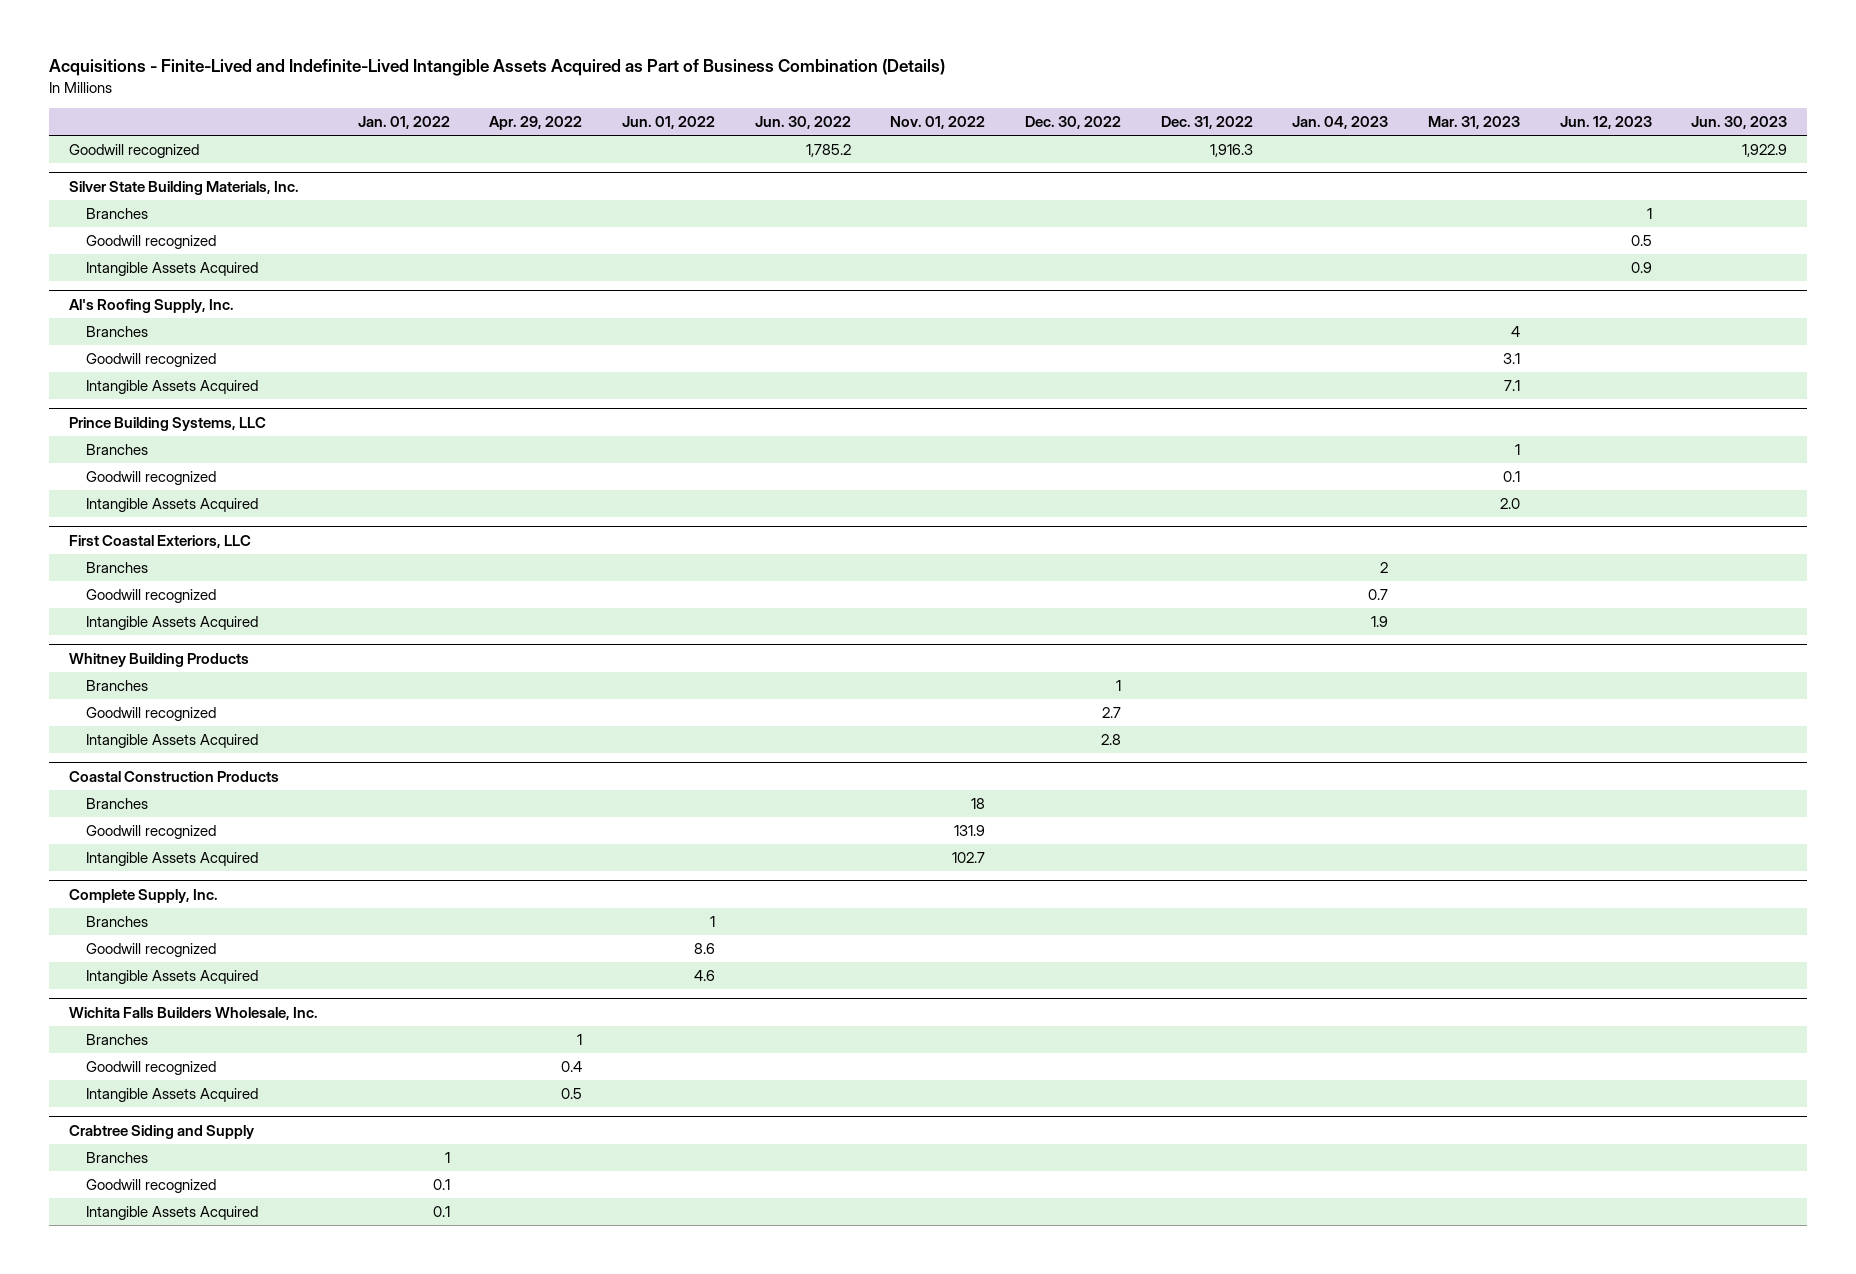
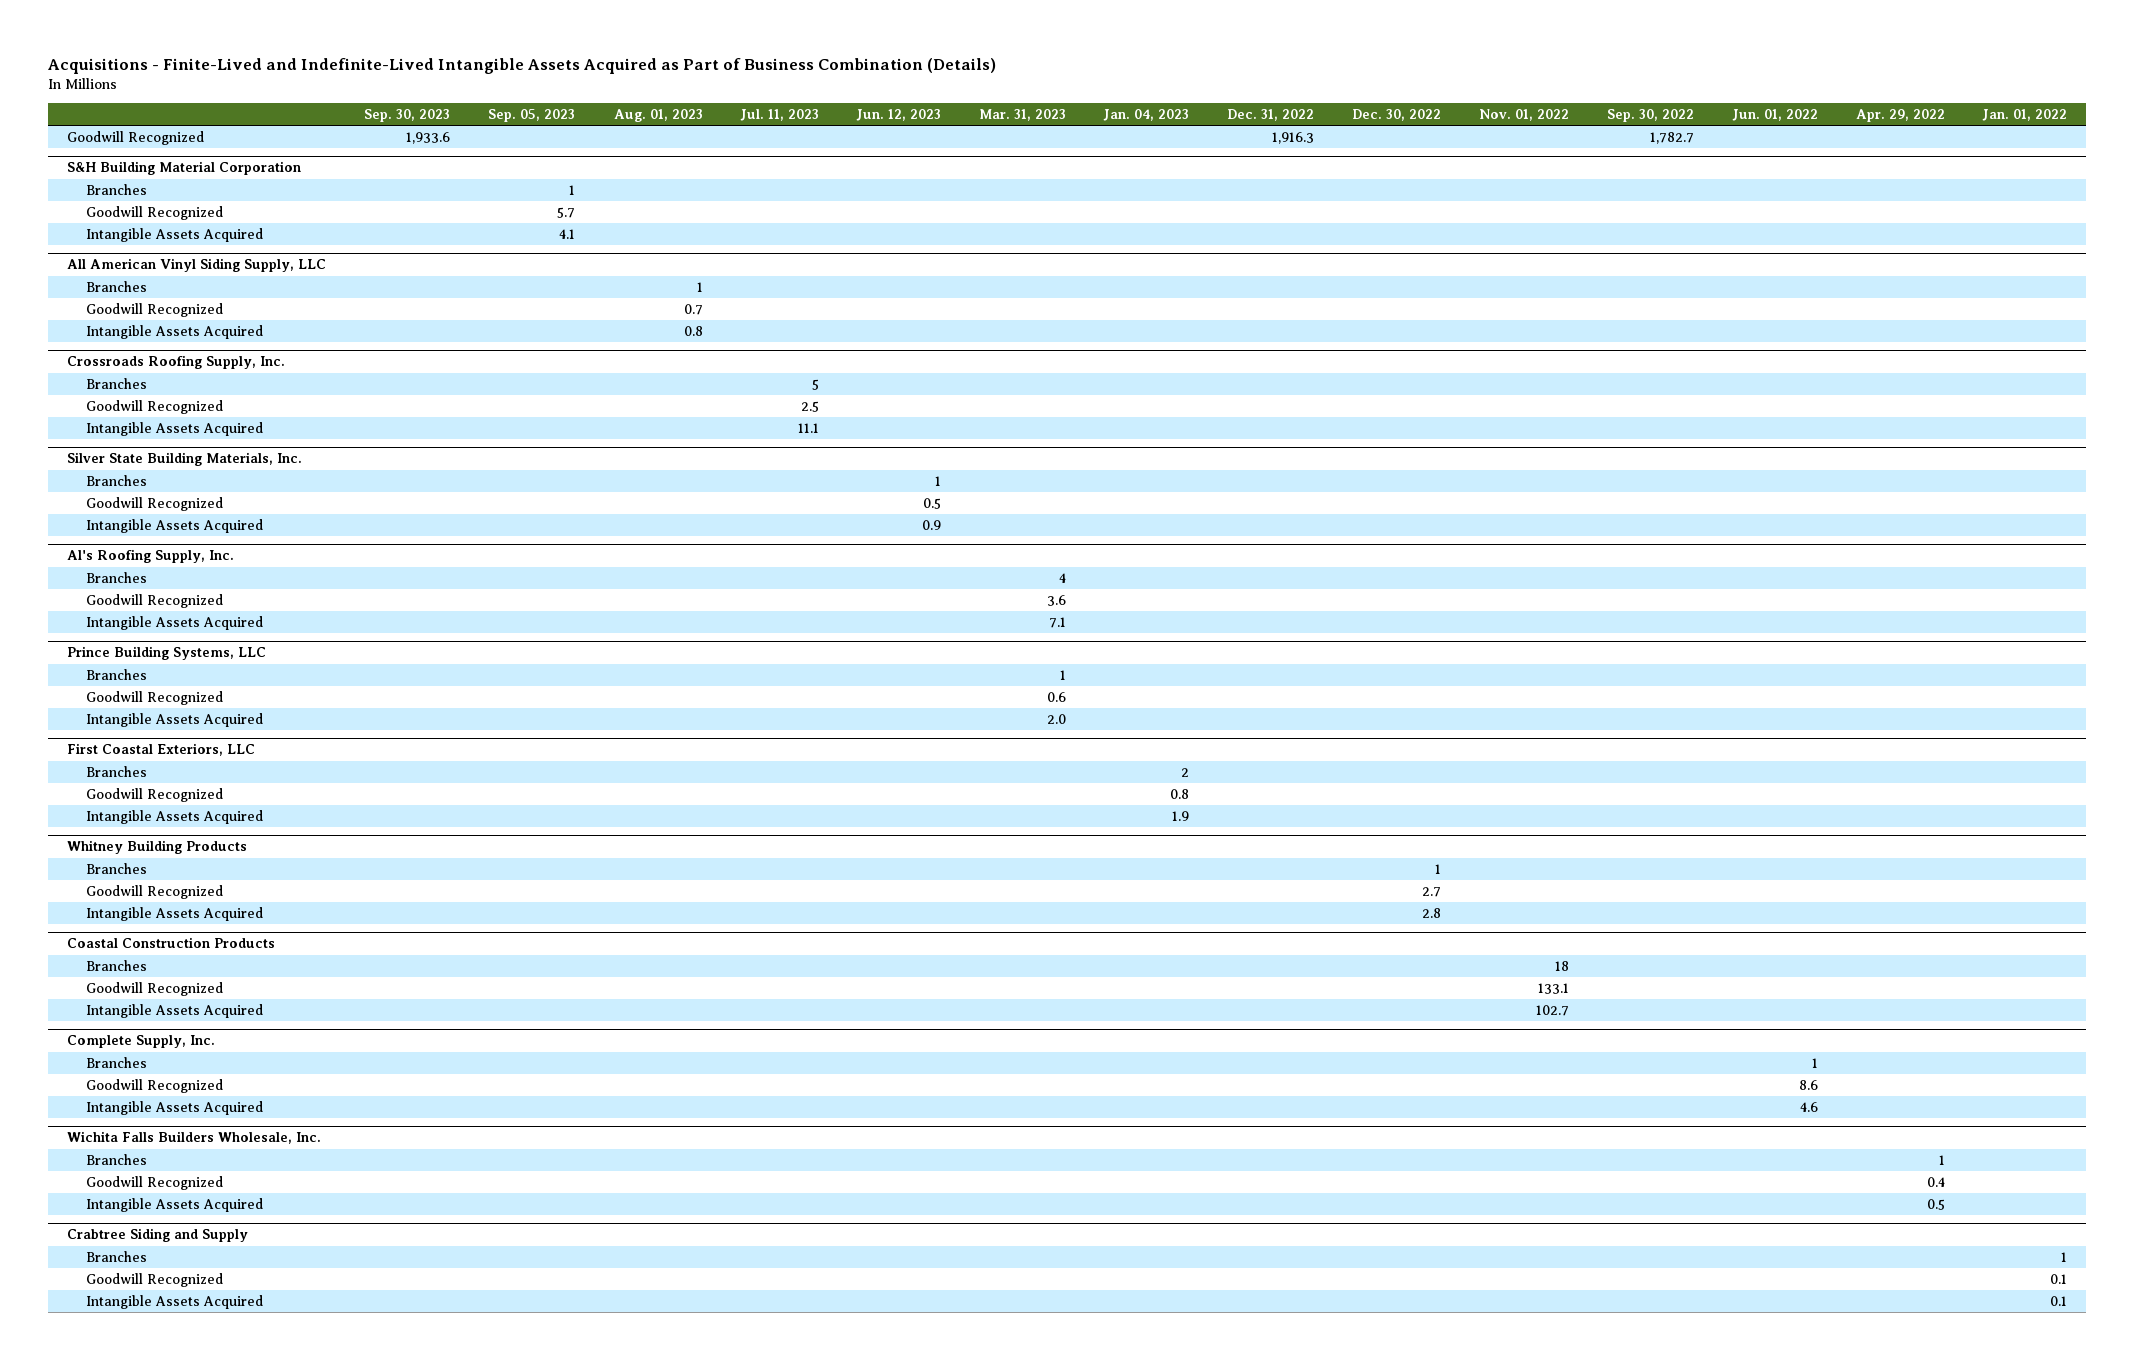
[754,115,851,129] Jun. 30, 2022 -> none
[1691,115,1788,129] Jun. 30, 2023 -> none
none -> [364,109,451,123] Sep. 30, 2023
none -> [488,109,576,123] Sep. 05, 2023
none -> [613,109,703,123] Aug. 01, 2023
none -> [739,109,819,122] Jul. 11, 2023
none -> [1607,109,1695,123] Sep. 30, 2022
[69,144,200,159] Goodwill recognized -> [67,130,205,145] Goodwill Recognized
none -> [67,161,302,176] S&H Building Material Corporation
none -> [86,183,148,195] Branches
none -> [86,205,224,220] Goodwill Recognized
none -> [86,227,264,242] Intangible Assets Acquired
none -> [67,258,327,273] All American Vinyl Siding Supply, LLC
none -> [86,280,148,292] Branches
none -> [86,302,224,317] Goodwill Recognized
none -> [86,324,264,339] Intangible Assets Acquired
none -> [67,355,286,370] Crossroads Roofing Supply, Inc.
none -> [86,377,148,389] Branches
none -> [86,399,224,414] Goodwill Recognized
none -> [86,421,264,436] Intangible Assets Acquired
[86,235,217,250] Goodwill recognized -> [86,496,224,511] Goodwill Recognized
[86,353,217,368] Goodwill recognized -> [86,593,224,608] Goodwill Recognized
[1503,353,1521,365] 3.1 -> [1046,594,1066,606] 3.6
[86,471,217,486] Goodwill recognized -> [86,690,224,705] Goodwill Recognized
[1503,471,1521,483] 0.1 -> [1046,691,1066,702] 0.6
[86,589,217,604] Goodwill recognized -> [86,787,224,802] Goodwill Recognized
[1368,589,1389,601] 0.7 -> [1170,788,1190,799] 0.8
[86,707,217,722] Goodwill recognized -> [86,884,224,899] Goodwill Recognized
[86,825,217,840] Goodwill recognized -> [86,981,224,996] Goodwill Recognized
[954,825,986,837] 131.9 -> [1538,982,1570,994] 133.1
[86,943,217,958] Goodwill recognized -> [86,1078,224,1093] Goodwill Recognized
[86,1061,217,1076] Goodwill recognized -> [86,1175,224,1190] Goodwill Recognized
[86,1179,217,1194] Goodwill recognized -> [86,1272,224,1287] Goodwill Recognized

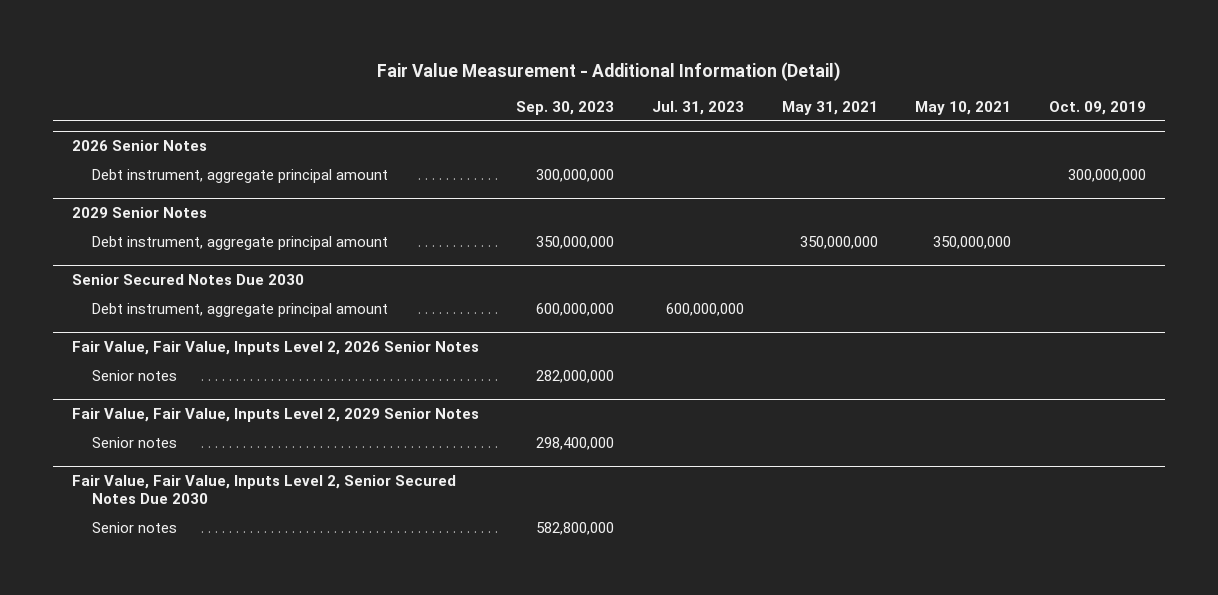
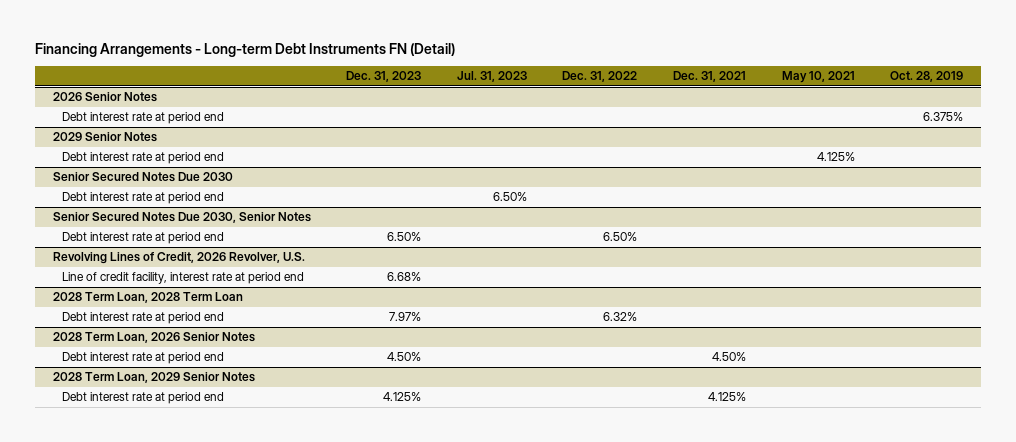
[376,61,841,81] Fair Value Measurement - Additional Information (Detail) -> [34,42,455,57] Financing Arrangements - Long-term Debt Instruments FN (Detail)
[516,100,615,115] Sep. 30, 2023 -> none
[781,100,878,115] May 31, 2021 -> none
[1049,100,1147,115] Oct. 09, 2019 -> none
none -> [346,71,422,83] Dec. 31, 2023
none -> [562,71,638,83] Dec. 31, 2022
none -> [672,71,746,83] Dec. 31, 2021
none -> [890,71,964,83] Oct. 28, 2019
[92,168,389,183] Debt instrument, aggregate principal amount -> none
none -> [61,112,224,125] Debt interest rate at period end
[92,235,389,250] Debt instrument, aggregate principal amount -> none
none -> [61,152,224,165] Debt interest rate at period end
[92,302,389,317] Debt instrument, aggregate principal amount -> none
[71,341,479,356] Fair Value, Fair Value, Inputs Level 2, 2026 Senior Notes -> none
[92,369,178,381] Senior notes -> none
[71,408,479,423] Fair Value, Fair Value, Inputs Level 2, 2029 Senior Notes -> none
[92,436,178,448] Senior notes -> none
[92,521,178,533] Senior notes -> none
none -> [61,192,224,205] Debt interest rate at period end
[71,475,456,505] Fair Value, Fair Value, Inputs Level 2, Senior Secured Notes Due 2030 -> [52,212,311,224] Senior Secured Notes Due 2030, Senior Notes
none -> [61,232,224,245] Debt interest rate at period end
none -> [52,252,305,265] Revolving Lines of Credit, 2026 Revolver, U.S.
none -> [61,272,304,285] Line of credit facility, interest rate at period end
none -> [52,292,243,304] 2028 Term Loan, 2028 Term Loan
none -> [61,312,224,325] Debt interest rate at period end
none -> [52,332,255,344] 2028 Term Loan, 2026 Senior Notes
none -> [61,352,224,365] Debt interest rate at period end
none -> [52,372,255,384] 2028 Term Loan, 2029 Senior Notes
none -> [61,392,224,405] Debt interest rate at period end

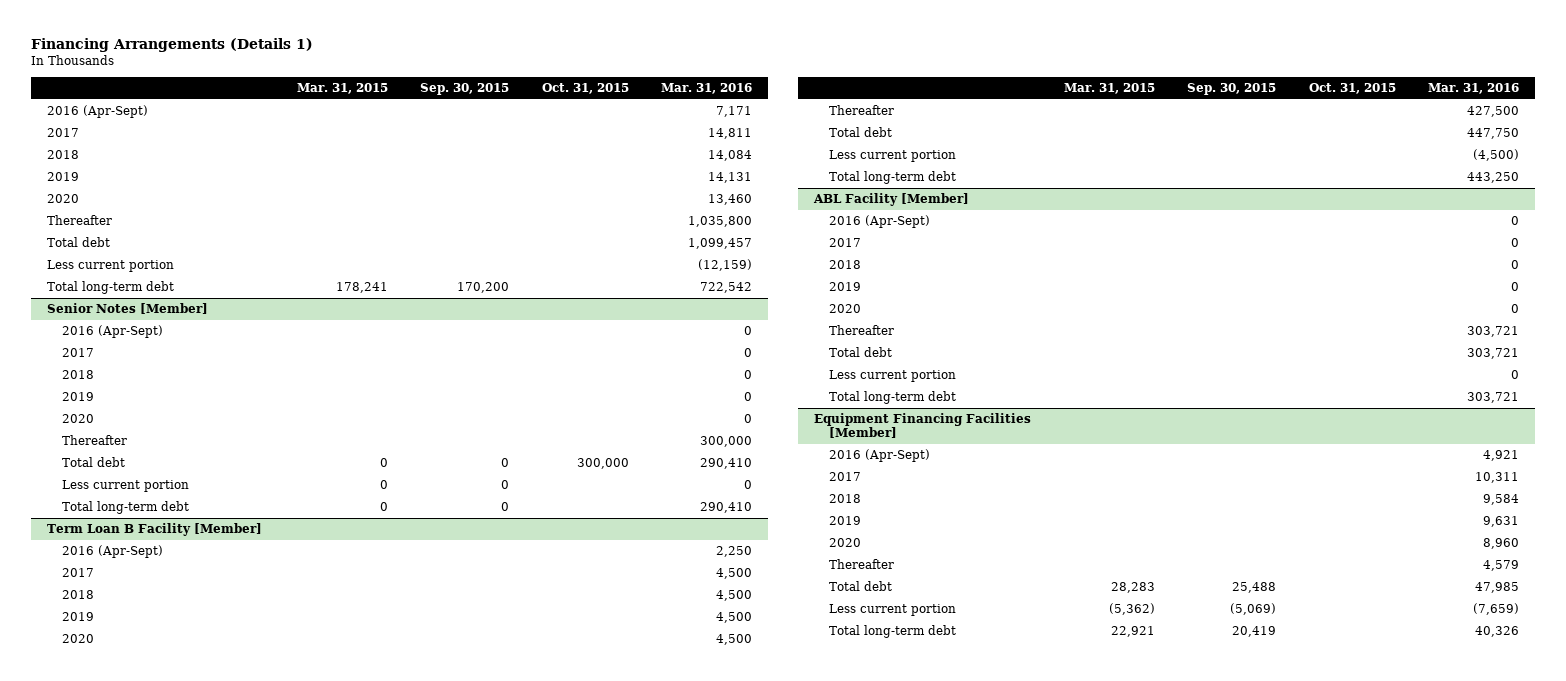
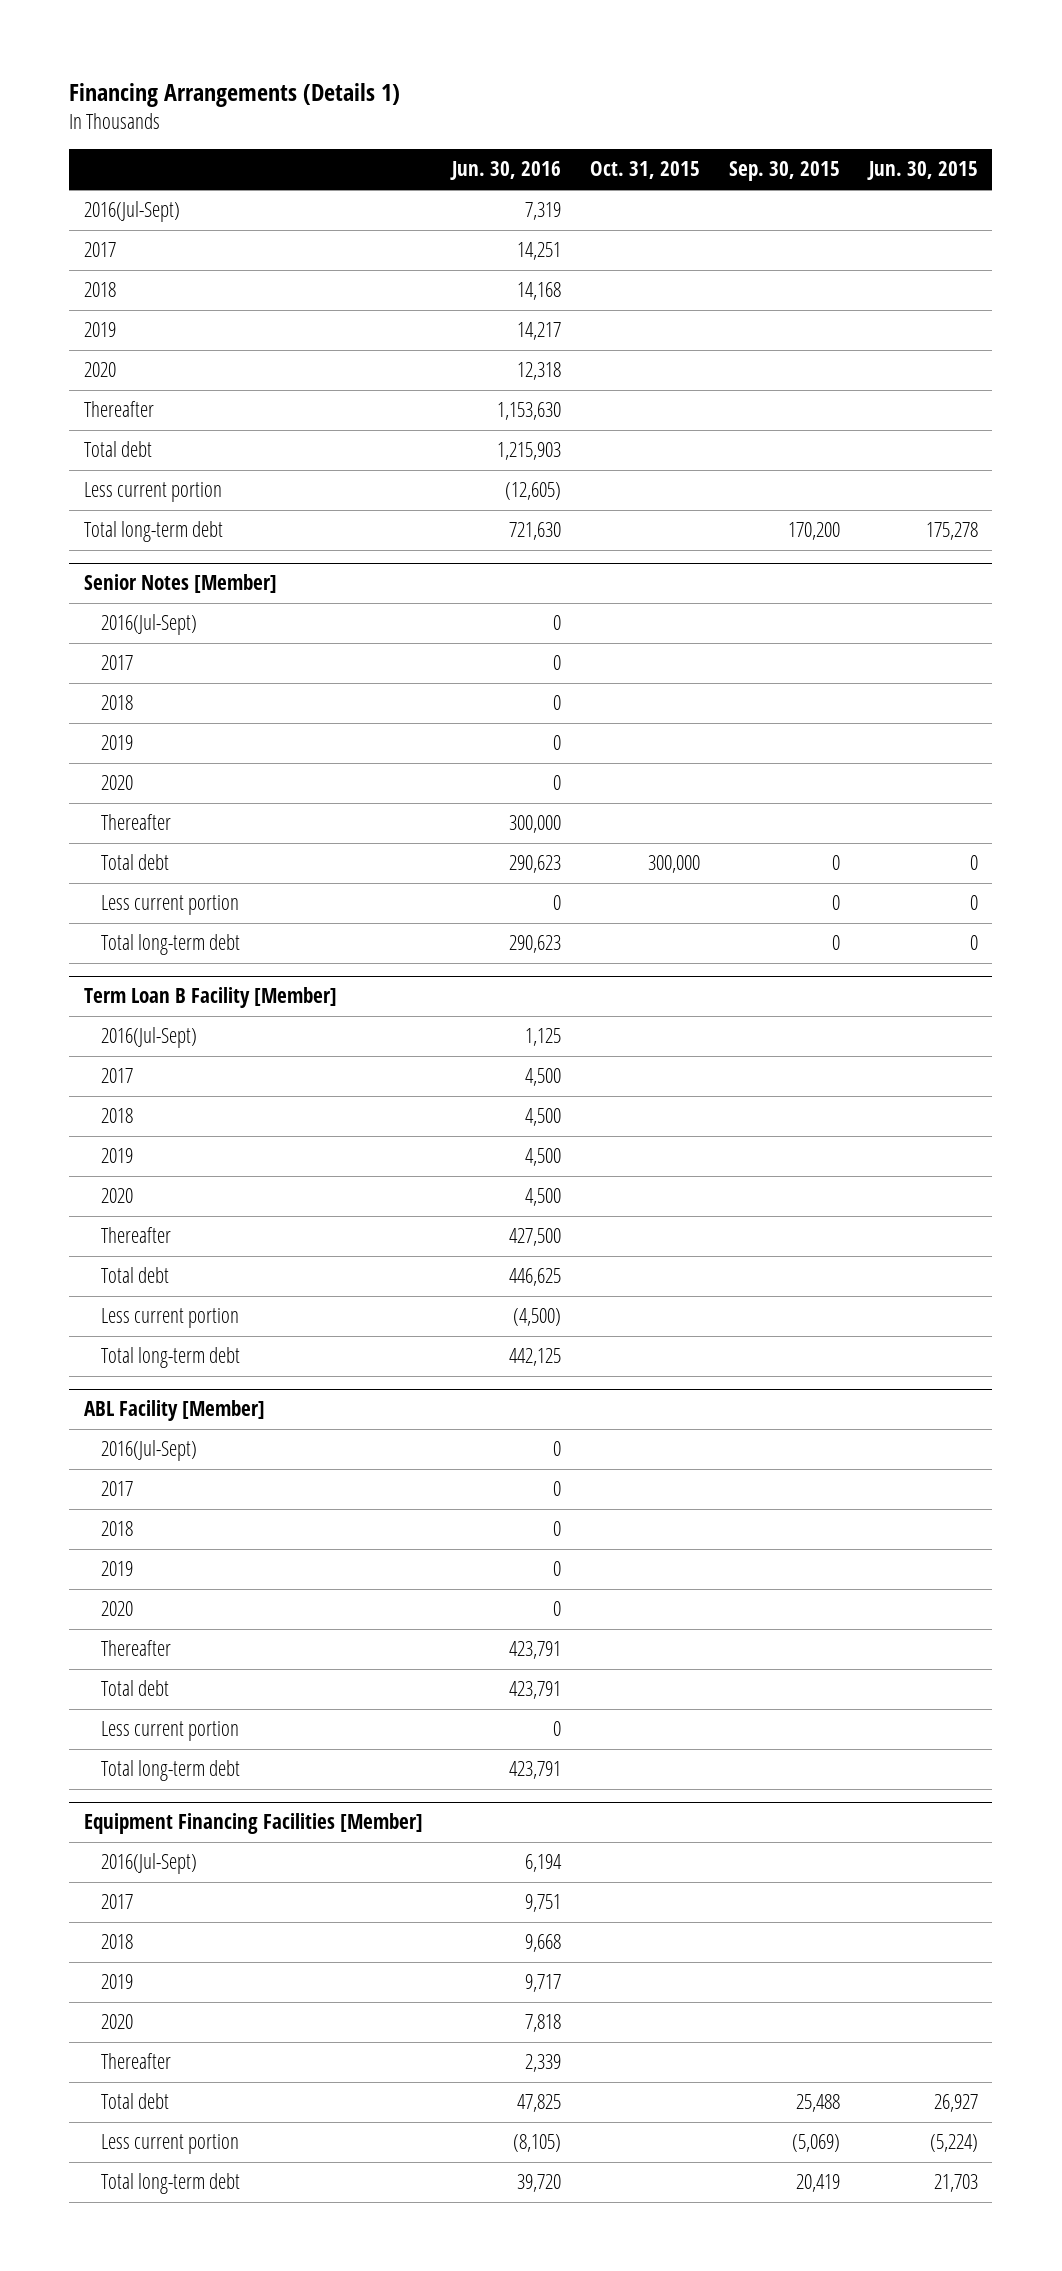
[296,83,388,95] Mar. 31, 2015 -> none
[661,83,753,95] Mar. 31, 2016 -> none
none -> [449,161,561,181] Jun. 30, 2016
none -> [866,161,978,181] Jun. 30, 2015
[47,105,149,119] 2016 (Apr-Sept) -> [83,201,180,223] 2016(Jul-Sept)
[62,325,164,339] 2016 (Apr-Sept) -> [100,614,197,636] 2016(Jul-Sept)
[62,545,164,559] 2016 (Apr-Sept) -> [100,1027,197,1049] 2016(Jul-Sept)
[828,215,930,229] 2016 (Apr-Sept) -> [100,1440,197,1462] 2016(Jul-Sept)
[828,449,930,463] 2016 (Apr-Sept) -> [100,1853,197,1875] 2016(Jul-Sept)

